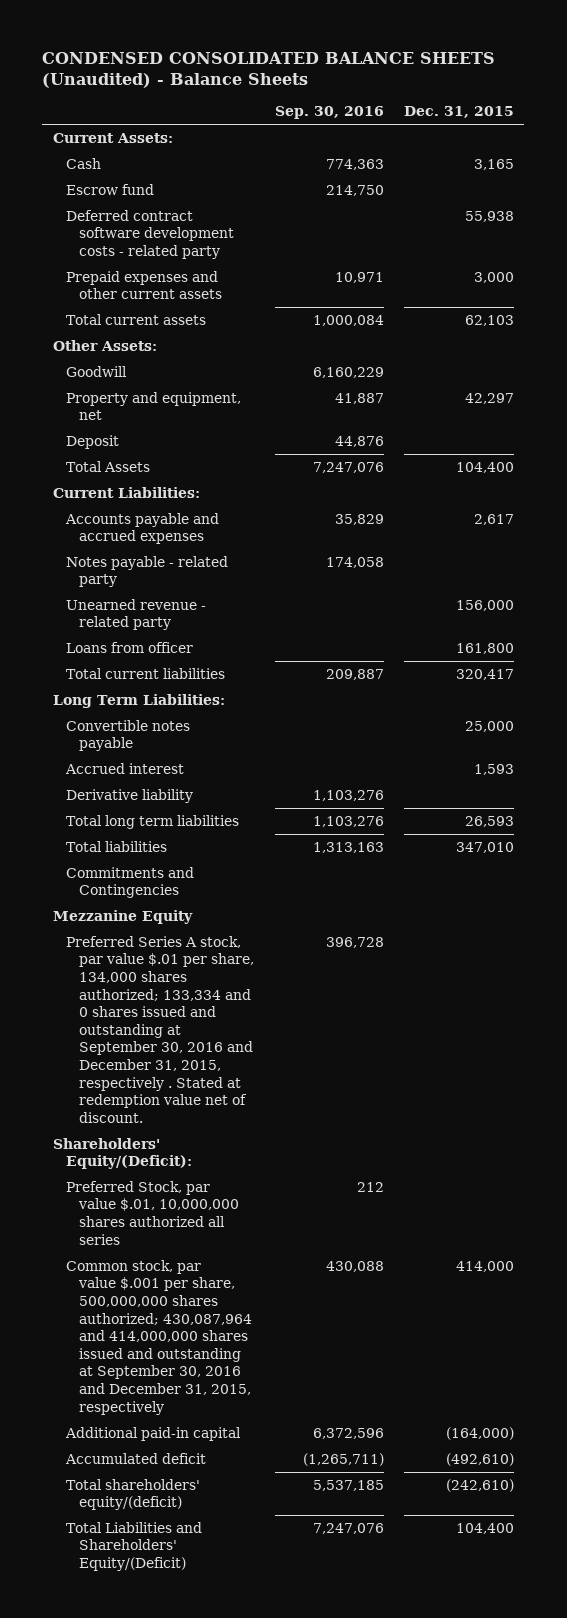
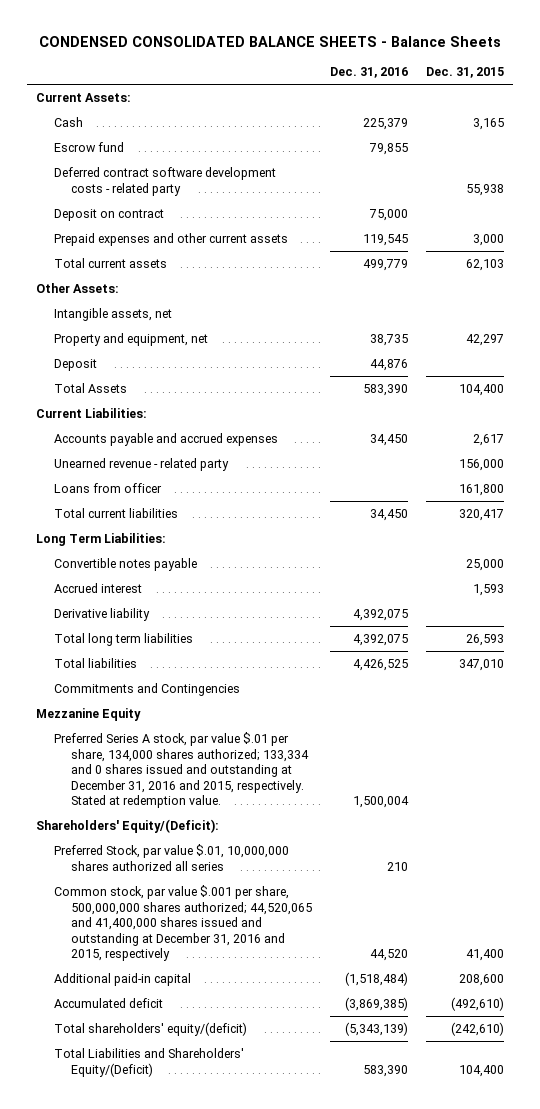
[42,51,496,88] CONDENSED CONSOLIDATED BALANCE SHEETS (Unaudited) - Balance Sheets -> [38,35,501,47] CONDENSED CONSOLIDATED BALANCE SHEETS - Balance Sheets
[274,106,384,120] Sep. 30, 2016 -> none
none -> [329,67,408,79] Dec. 31, 2016
none -> [53,208,164,221] Deposit on contract
[65,365,127,377] Goodwill -> none
none -> [53,307,172,321] Intangible assets, net
[65,555,228,588] Notes payable - related party -> none
[65,935,255,1123] Preferred Series A stock, par value $.01 per share, 134,000 shares authorized; 133,334 and 0 shares issued and outstanding at September 30, 2016 and December 31, 2015, respectively . Stated at redemption value net of discount. -> [53,731,310,809] Preferred Series A stock, par value $.01 per share, 134,000 shares authorized; 133,334 and 0 shares issued and outstanding at December 31, 2016 and 2015, respectively. Stated at redemption value.
[65,1259,253,1415] Common stock, par value $.001 per share, 500,000,000 shares authorized; 430,087,964 and 414,000,000 shares issued and outstanding at September 30, 2016 and December 31, 2015, respectively -> [53,884,313,962] Common stock, par value $.001 per share, 500,000,000 shares authorized; 44,520,065 and 41,400,000 shares issued and outstanding at December 31, 2016 and 2015, respectively
[456,1260,515,1272] 414,000 -> [465,949,504,962] 41,400
[446,1426,515,1440] (164,000) -> [458,973,504,986] 208,600

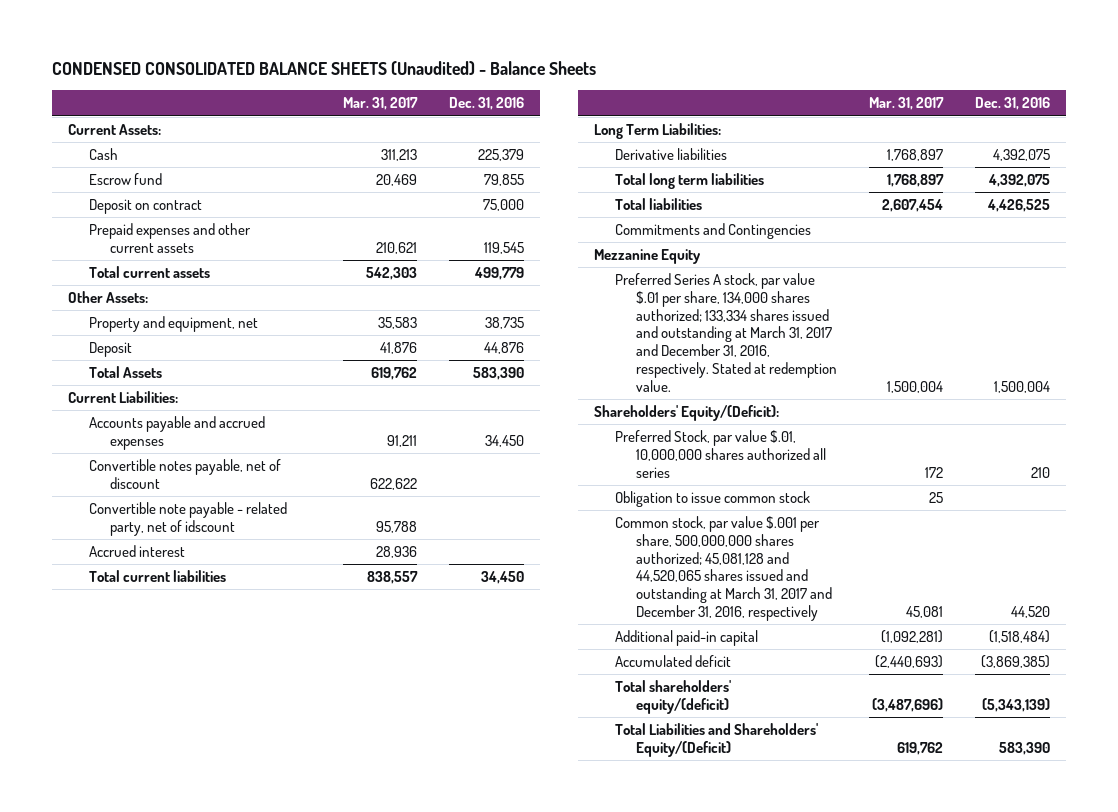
[38,35,501,47] CONDENSED CONSOLIDATED BALANCE SHEETS - Balance Sheets -> [51,61,596,76] CONDENSED CONSOLIDATED BALANCE SHEETS (Unaudited) - Balance Sheets
[425,67,504,79] Dec. 31, 2015 -> none
none -> [343,97,419,111] Mar. 31, 2017
[53,166,276,196] Deferred contract software development costs - related party -> none
[53,307,172,321] Intangible assets, net -> none
[53,457,229,471] Unearned revenue - related party -> none
[53,482,162,493] Loans from officer -> none
none -> [89,459,282,489] Convertible notes payable, net of discount
none -> [89,502,288,536] Convertible note payable - related party, net of idscount
[53,582,142,593] Accrued interest -> [89,545,186,558] Accrued interest
[53,557,197,571] Convertible notes payable -> none
[53,607,150,621] Derivative liability -> [615,148,728,161] Derivative liabilities
[53,731,310,809] Preferred Series A stock, par value $.01 per share, 134,000 shares authorized; 133,334 and 0 shares issued and outstanding at December 31, 2016 and 2015, respectively. Stated at redemption value. -> [615,273,838,392] Preferred Series A stock, par value $.01 per share, 134,000 shares authorized; 133,334 shares issued and outstanding at March 31, 2017 and December 31, 2016, respectively. Stated at redemption value.
none -> [615,491,811,508] Obligation to issue common stock
[53,884,313,962] Common stock, par value $.001 per share, 500,000,000 shares authorized; 44,520,065 and 41,400,000 shares issued and outstanding at December 31, 2016 and 2015, respectively -> [615,516,833,621] Common stock, par value $.001 per share, 500,000,000 shares authorized; 45,081,128 and 44,520,065 shares issued and outstanding at March 31, 2017 and December 31, 2016, respectively

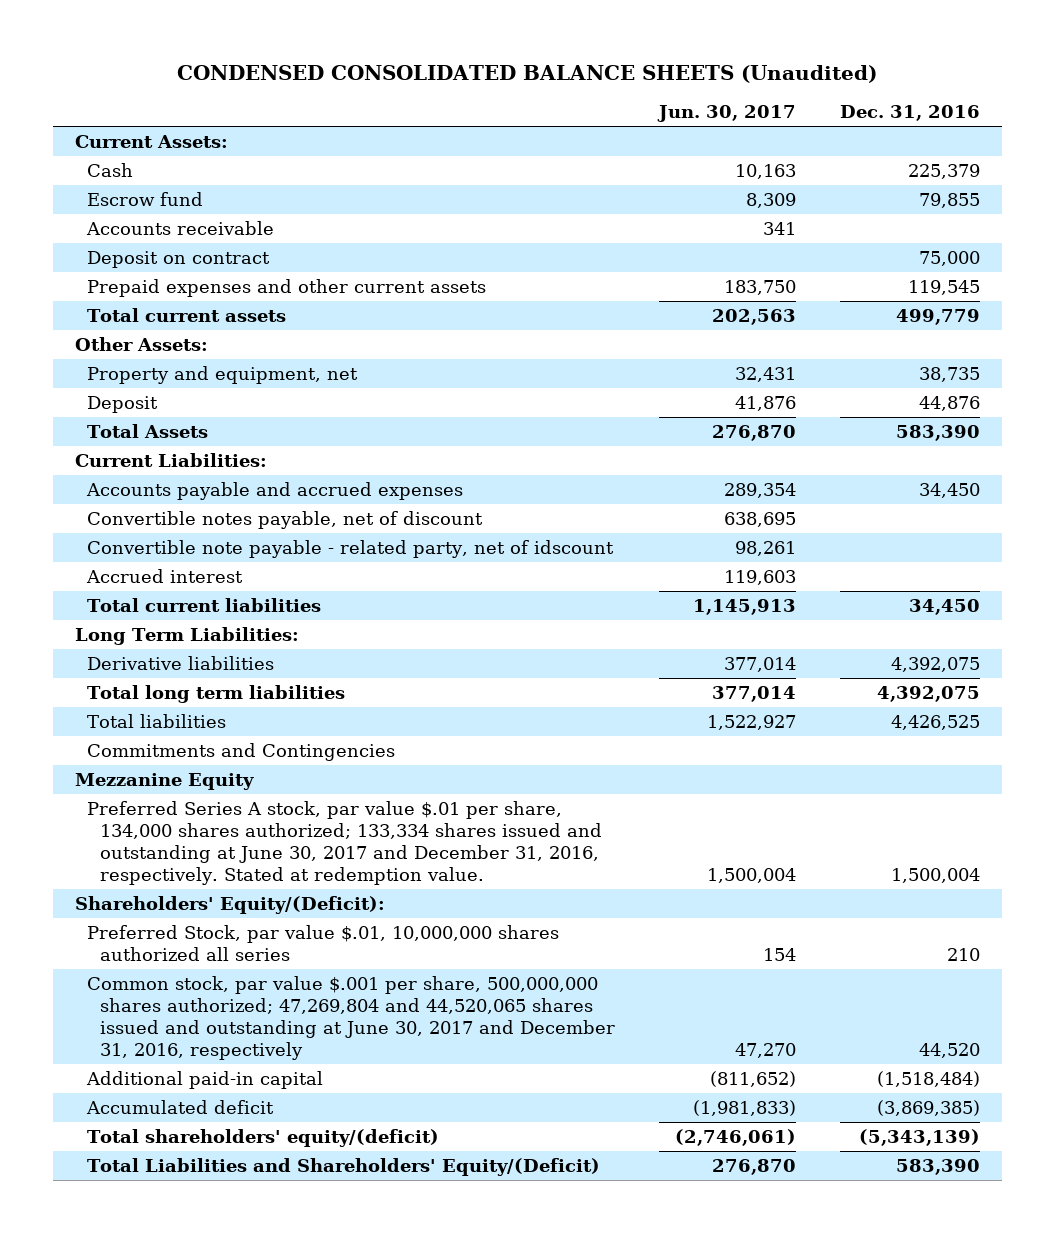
[51,61,596,76] CONDENSED CONSOLIDATED BALANCE SHEETS (Unaudited) - Balance Sheets -> [177,64,878,83] CONDENSED CONSOLIDATED BALANCE SHEETS (Unaudited)
[343,97,419,111] Mar. 31, 2017 -> none
none -> [656,105,796,123] Jun. 30, 2017
none -> [86,220,275,235] Accounts receivable
[615,273,838,392] Preferred Series A stock, par value $.01 per share, 134,000 shares authorized; 133,334 shares issued and outstanding at March 31, 2017 and December 31, 2016, respectively. Stated at redemption value. -> [87,800,602,885] Preferred Series A stock, par value $.01 per share, 134,000 shares authorized; 133,334 shares issued and outstanding at June 30, 2017 and December 31, 2016, respectively. Stated at redemption value.
[615,491,811,508] Obligation to issue common stock -> none
[615,516,833,621] Common stock, par value $.001 per share, 500,000,000 shares authorized; 45,081,128 and 44,520,065 shares issued and outstanding at March 31, 2017 and December 31, 2016, respectively -> [87,975,615,1060] Common stock, par value $.001 per share, 500,000,000 shares authorized; 47,269,804 and 44,520,065 shares issued and outstanding at June 30, 2017 and December 31, 2016, respectively

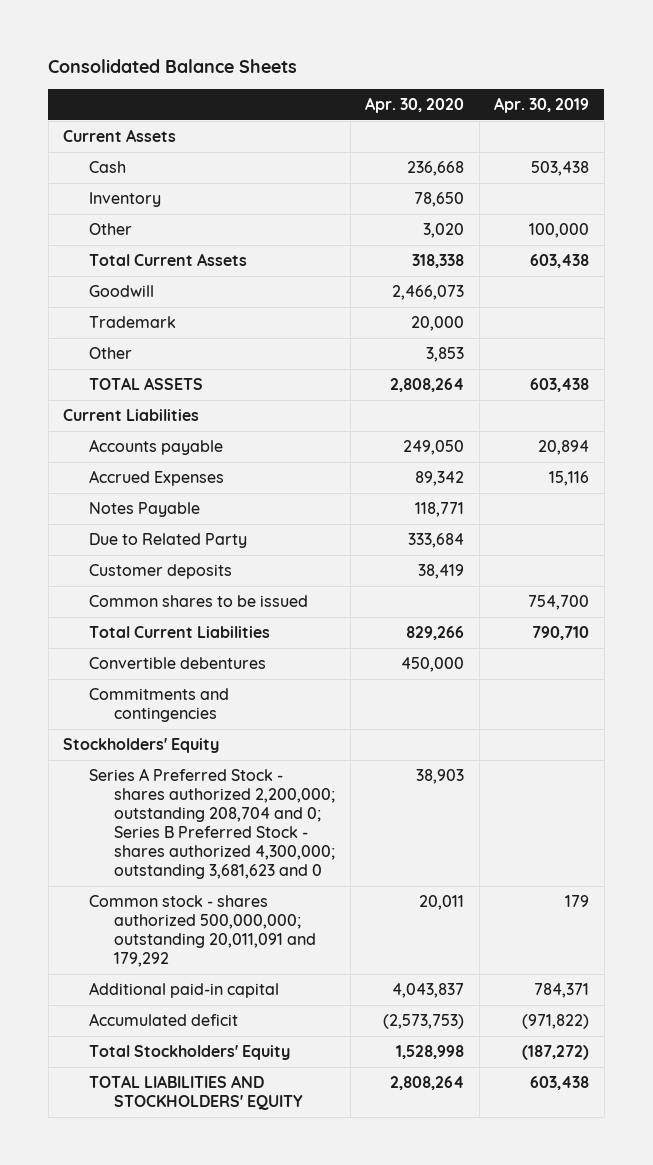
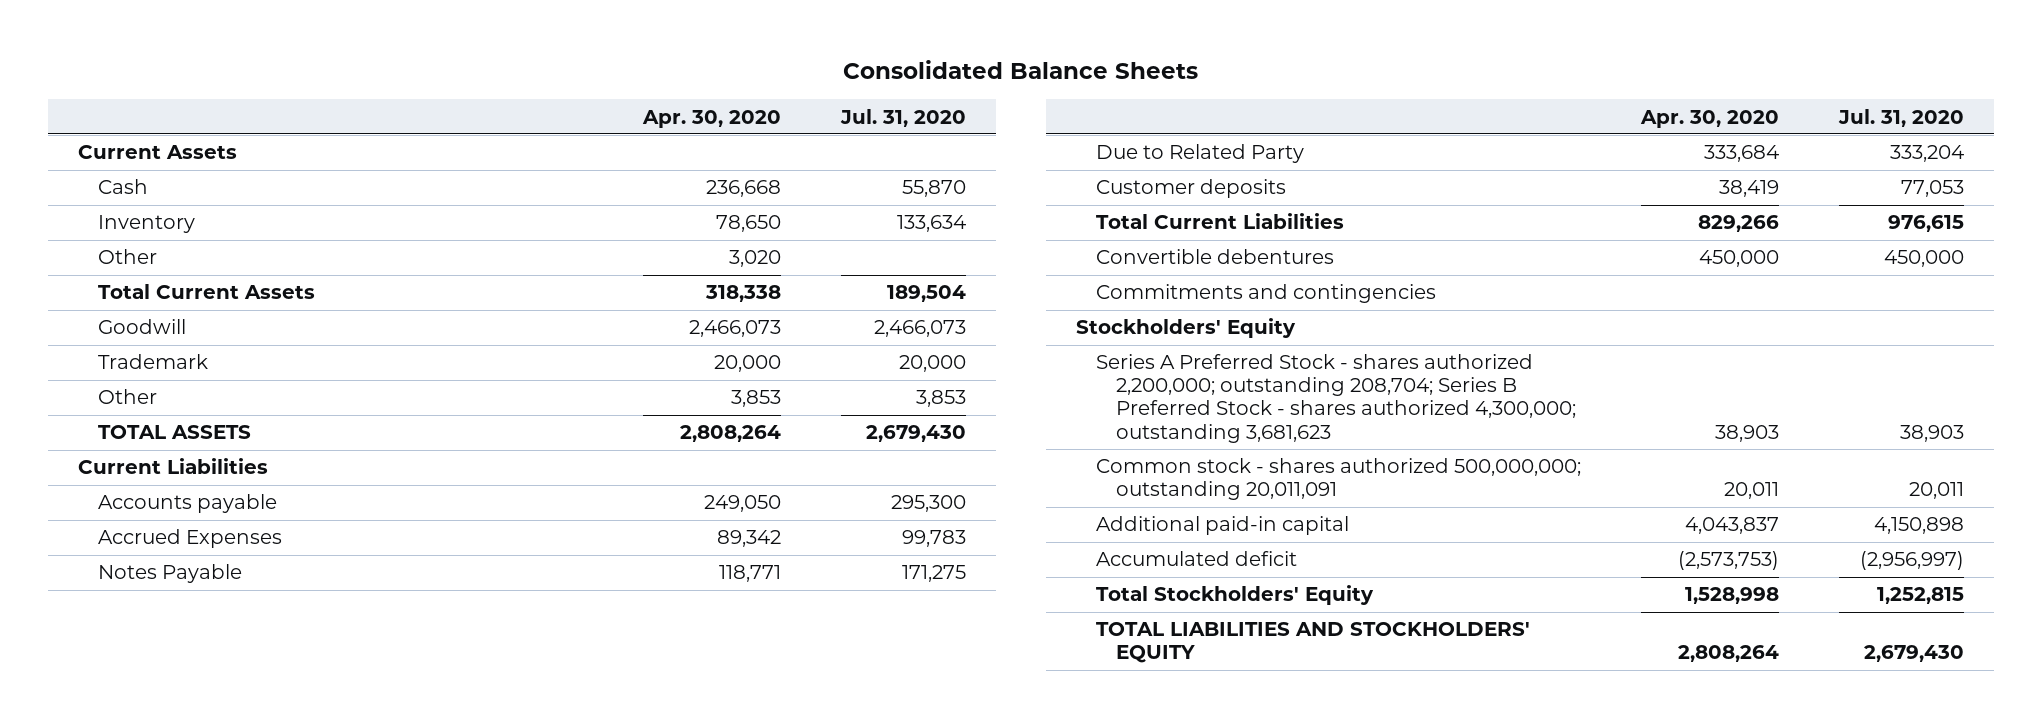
[494,96,590,113] Apr. 30, 2019 -> none
none -> [839,108,966,127] Jul. 31, 2020
[88,595,308,608] Common shares to be issued -> none
[88,768,336,879] Series A Preferred Stock - shares authorized 2,200,000; outstanding 208,704 and 0; Series B Preferred Stock - shares authorized 4,300,000; outstanding 3,681,623 and 0 -> [1096,354,1577,443] Series A Preferred Stock - shares authorized 2,200,000; outstanding 208,704; Series B Preferred Stock - shares authorized 4,300,000; outstanding 3,681,623
[88,895,317,967] Common stock - shares authorized 500,000,000; outstanding 20,011,091 and 179,292 -> [1096,458,1582,501] Common stock - shares authorized 500,000,000; outstanding 20,011,091

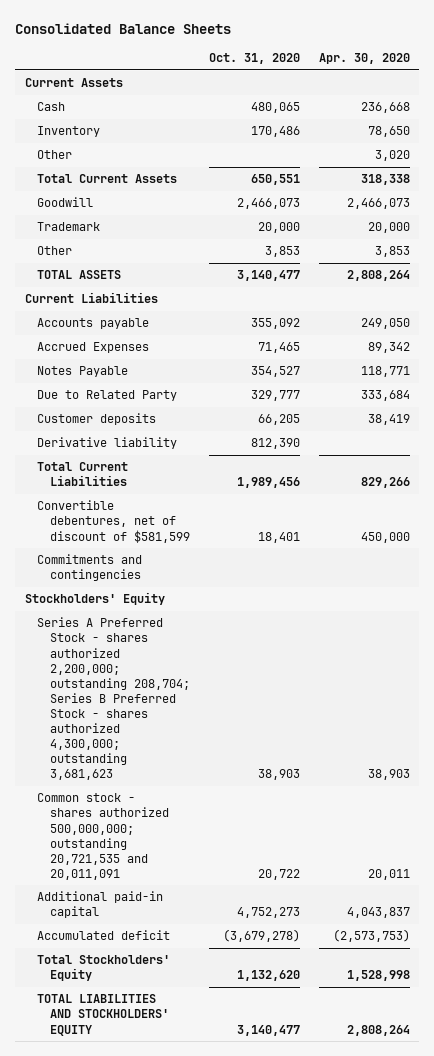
[839,108,966,127] Jul. 31, 2020 -> none
none -> [208,53,300,65] Oct. 31, 2020
none -> [37,437,178,450] Derivative liability
[1096,249,1335,265] Convertible debentures -> [37,500,191,543] Convertible debentures, net of discount of $581,599
[1096,458,1582,501] Common stock - shares authorized 500,000,000; outstanding 20,011,091 -> [37,793,170,880] Common stock - shares authorized 500,000,000; outstanding 20,721,535 and 20,011,091

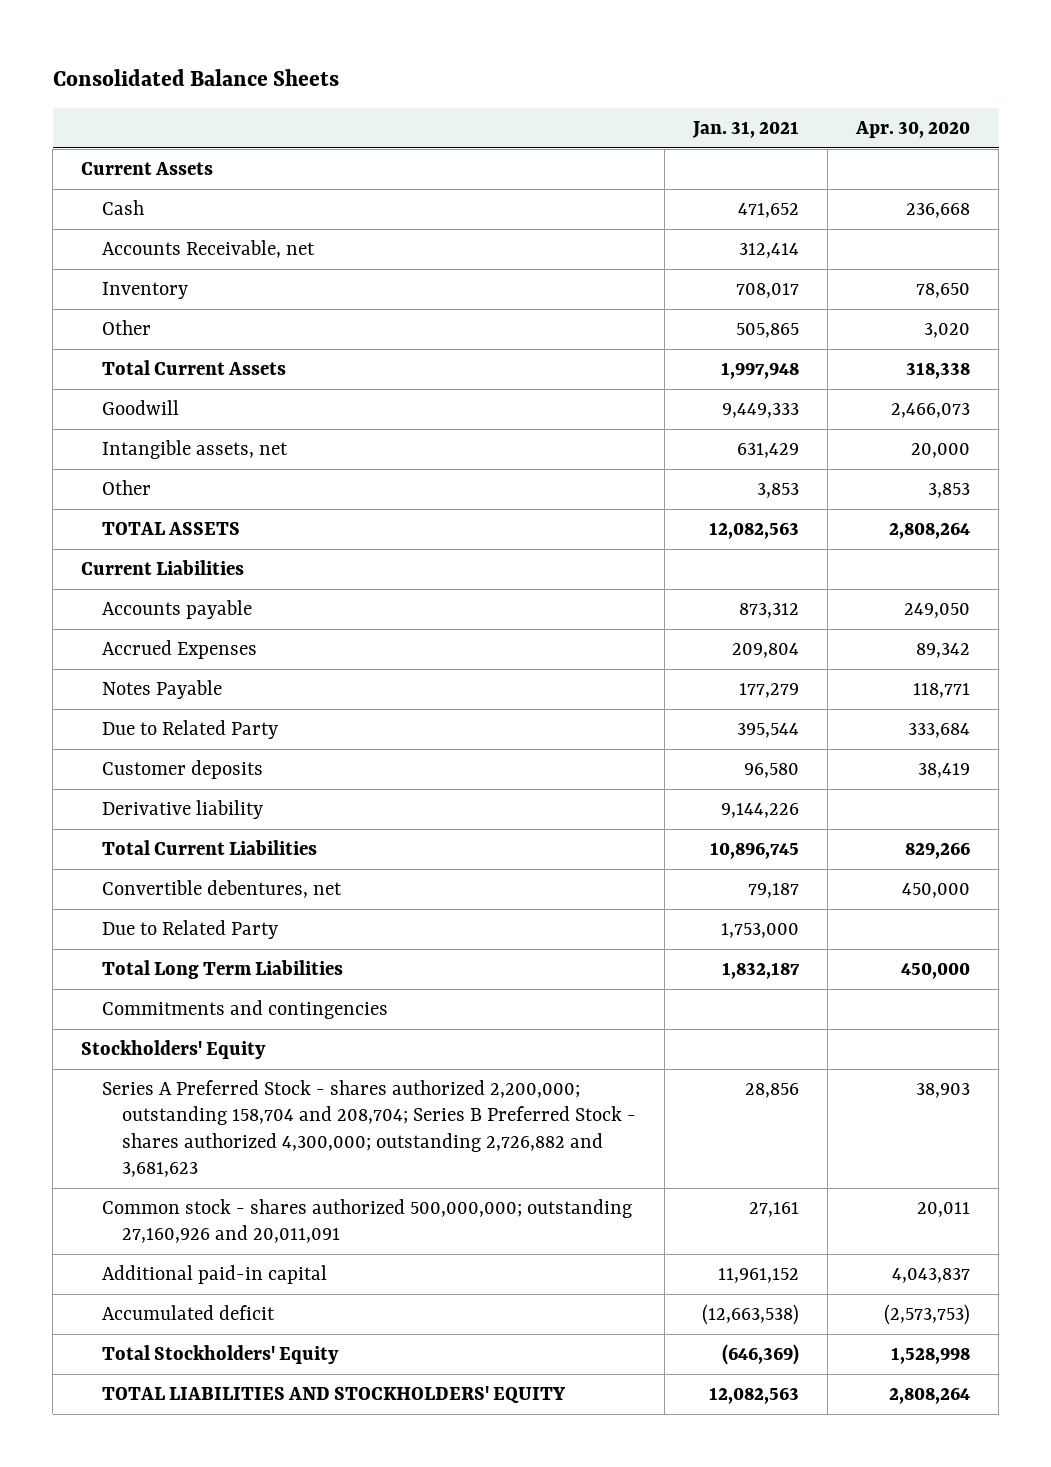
[208,53,300,65] Oct. 31, 2020 -> none
none -> [691,120,799,138] Jan. 31, 2021
none -> [101,239,315,258] Accounts Receivable, net
[37,222,101,232] Trademark -> none
none -> [101,439,288,459] Intangible assets, net
[37,500,191,543] Convertible debentures, net of discount of $581,599 -> [101,879,342,898] Convertible debentures, net
none -> [101,919,278,939] Due to Related Party
none -> [101,959,343,979] Total Long Term Liabilities
[37,617,191,781] Series A Preferred Stock - shares authorized 2,200,000; outstanding 208,704; Series B Preferred Stock - shares authorized 4,300,000; outstanding 3,681,623 -> [101,1079,636,1178] Series A Preferred Stock - shares authorized 2,200,000; outstanding 158,704 and 208,704; Series B Preferred Stock - shares authorized 4,300,000; outstanding 2,726,882 and 3,681,623
[37,793,170,880] Common stock - shares authorized 500,000,000; outstanding 20,721,535 and 20,011,091 -> [101,1198,632,1244] Common stock - shares authorized 500,000,000; outstanding 27,160,926 and 20,011,091

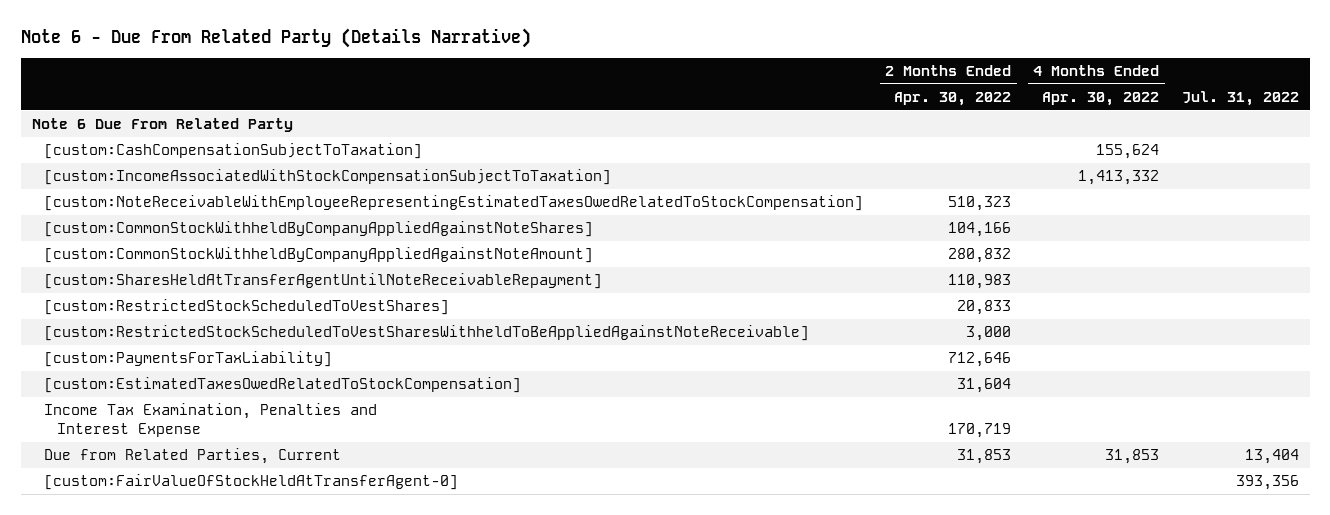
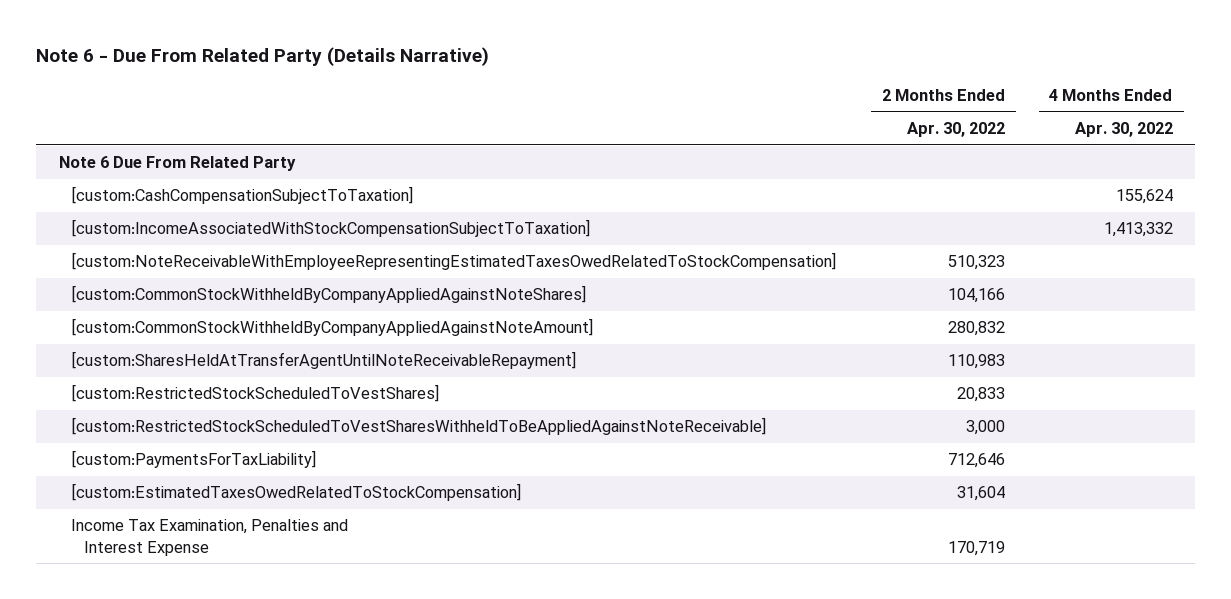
[1181,90,1299,106] Jul. 31, 2022 -> none
[44,448,342,465] Due from Related Parties, Current -> none
[44,474,459,491] [custom:FairValueOfStockHeldAtTransferAgent-0] -> none

